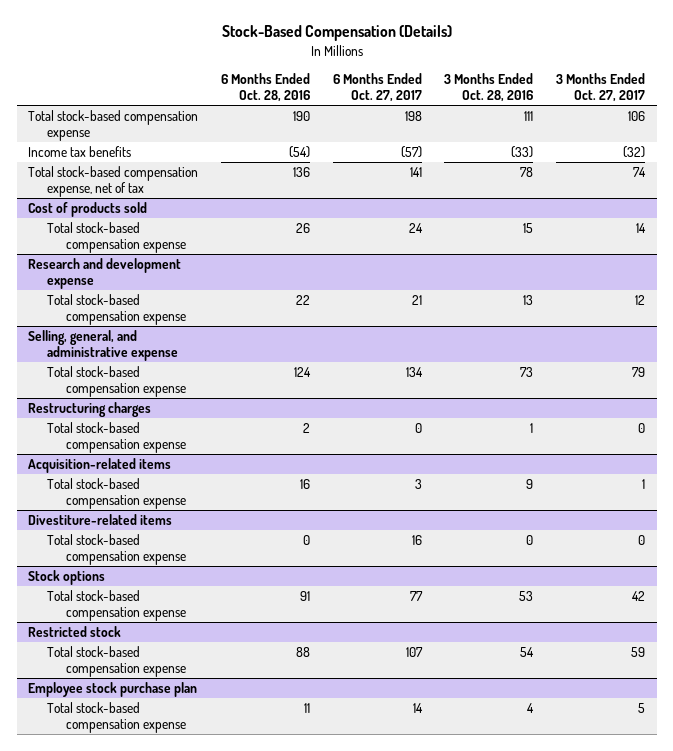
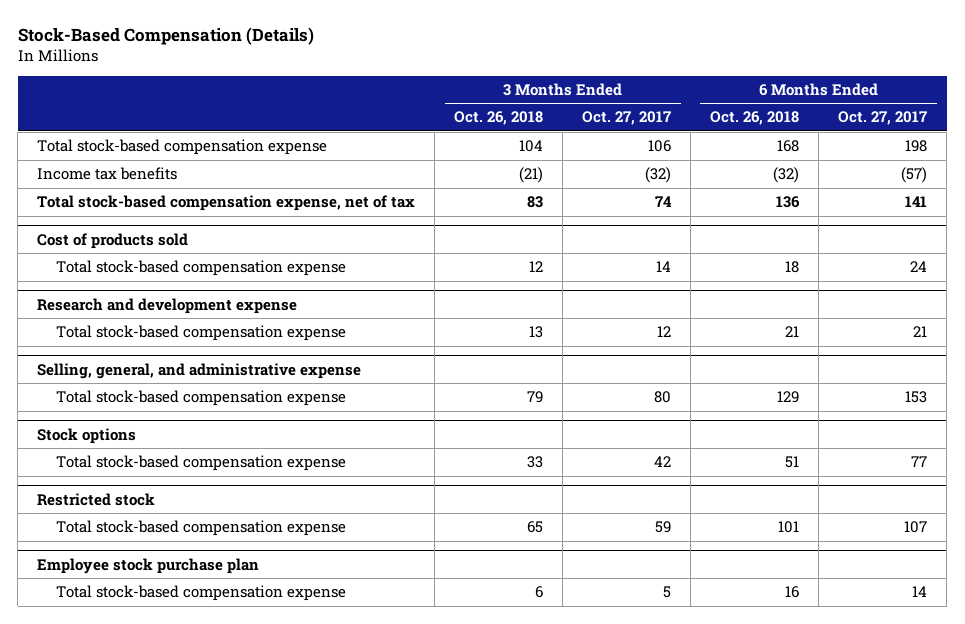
[220,72,310,103] 6 Months Ended Oct. 28, 2016 -> none
[444,72,534,103] 3 Months Ended Oct. 28, 2016 -> none
none -> [454,111,544,126] Oct. 26, 2018
none -> [710,111,800,126] Oct. 26, 2018
[28,401,152,417] Restructuring charges -> none
[47,421,187,454] Total stock-based compensation expense -> none
[28,457,172,473] Acquisition-related items -> none
[47,477,187,510] Total stock-based compensation expense -> none
[28,513,173,525] Divestiture-related items -> none
[47,533,187,566] Total stock-based compensation expense -> none
[405,366,423,377] 134 -> [905,391,928,404] 153
[632,366,646,377] 79 -> [654,391,672,404] 80

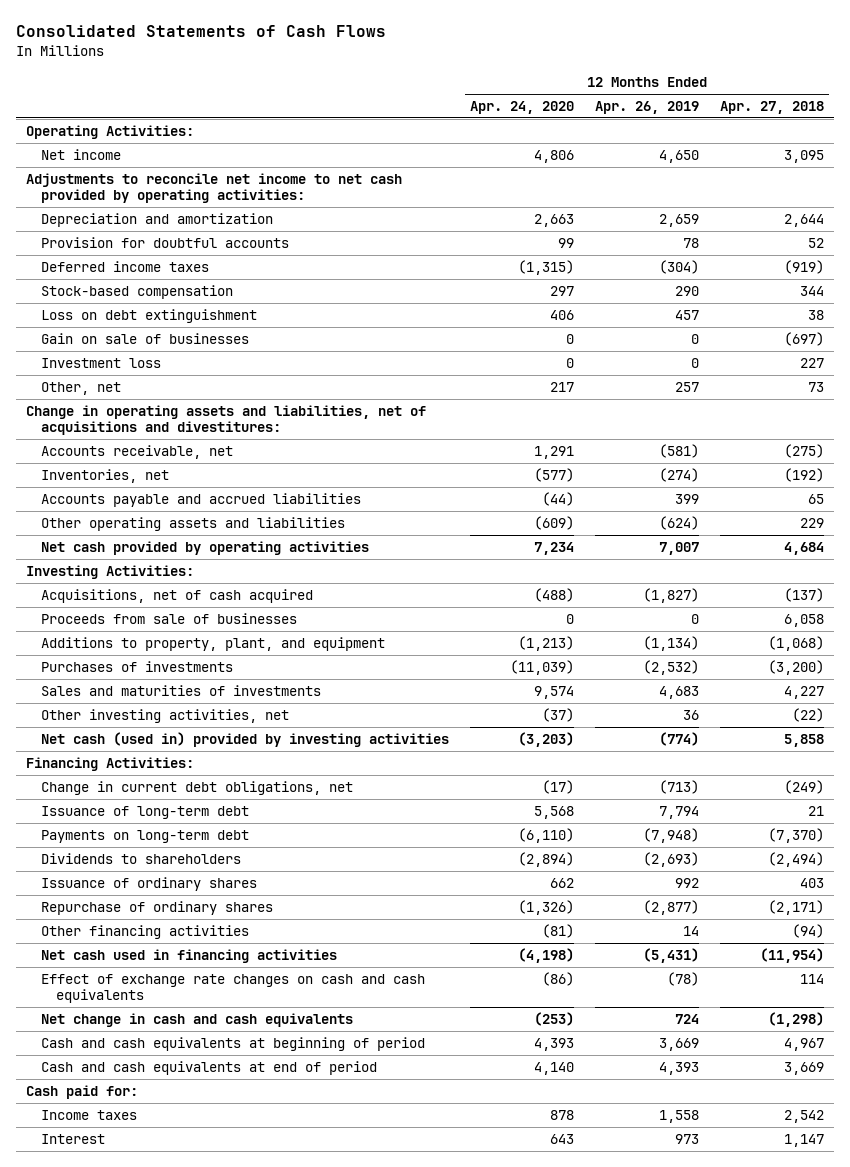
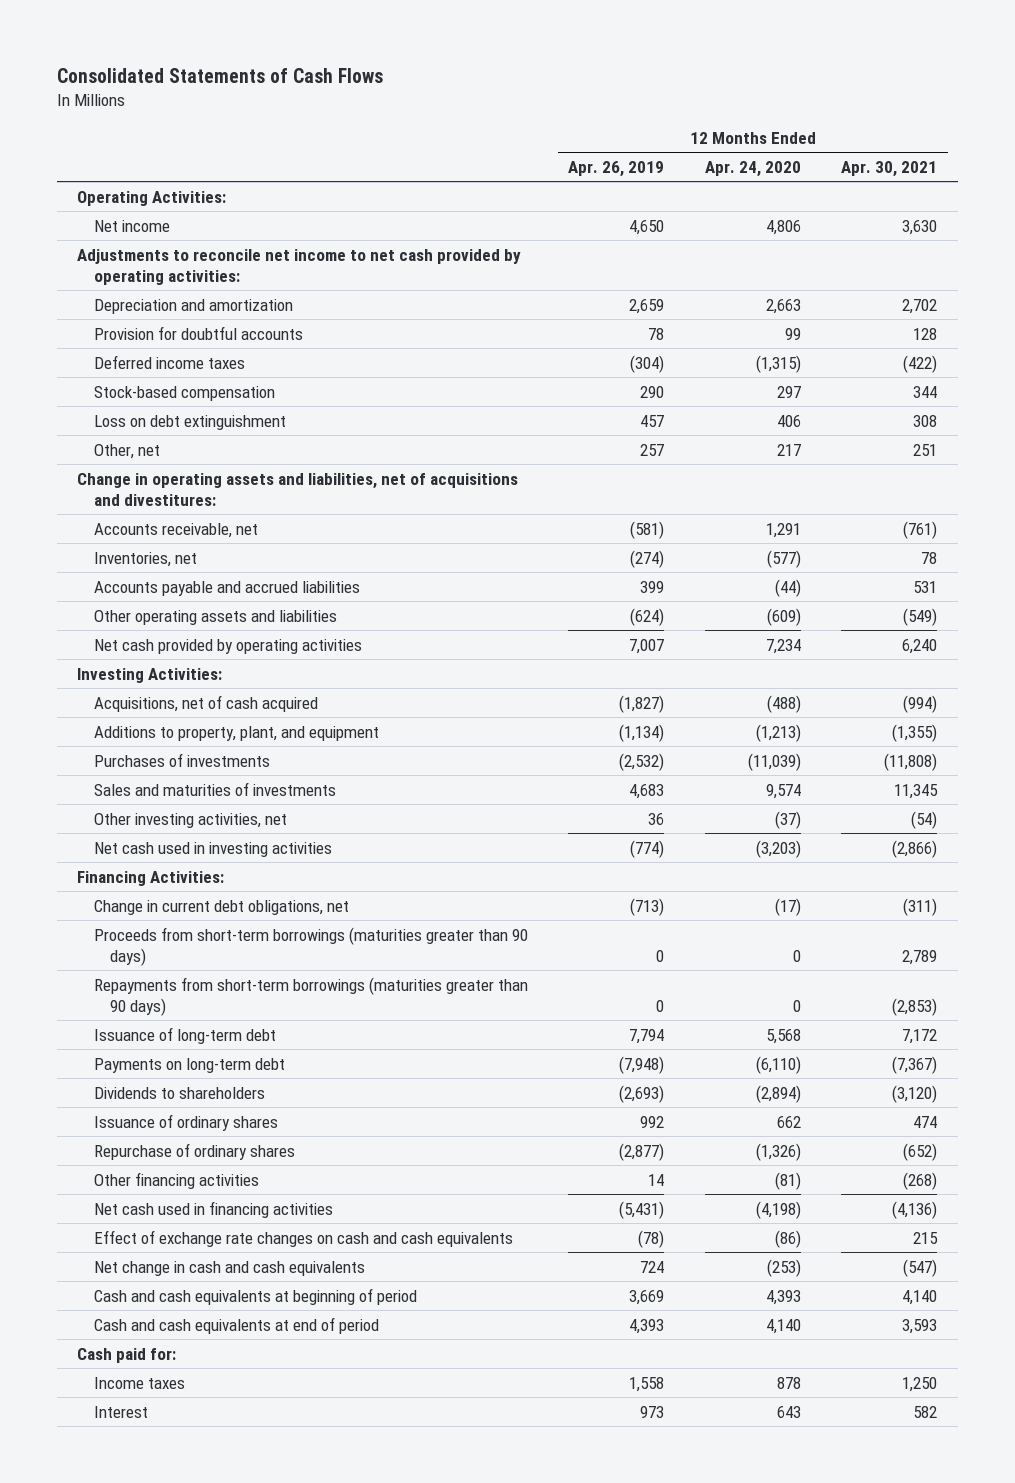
[719,100,824,114] Apr. 27, 2018 -> none
none -> [841,160,938,177] Apr. 30, 2021
[41,332,250,344] Gain on sale of businesses -> none
[41,357,162,368] Investment loss -> none
[41,612,298,624] Proceeds from sale of businesses -> none
[41,731,450,747] Net cash (used in) provided by investing activities -> [93,841,332,857] Net cash used in investing activities
none -> [93,926,528,966] Proceeds from short-term borrowings (maturities greater than 90 days)
none -> [93,976,528,1016] Repayments from short-term borrowings (maturities greater than 90 days)

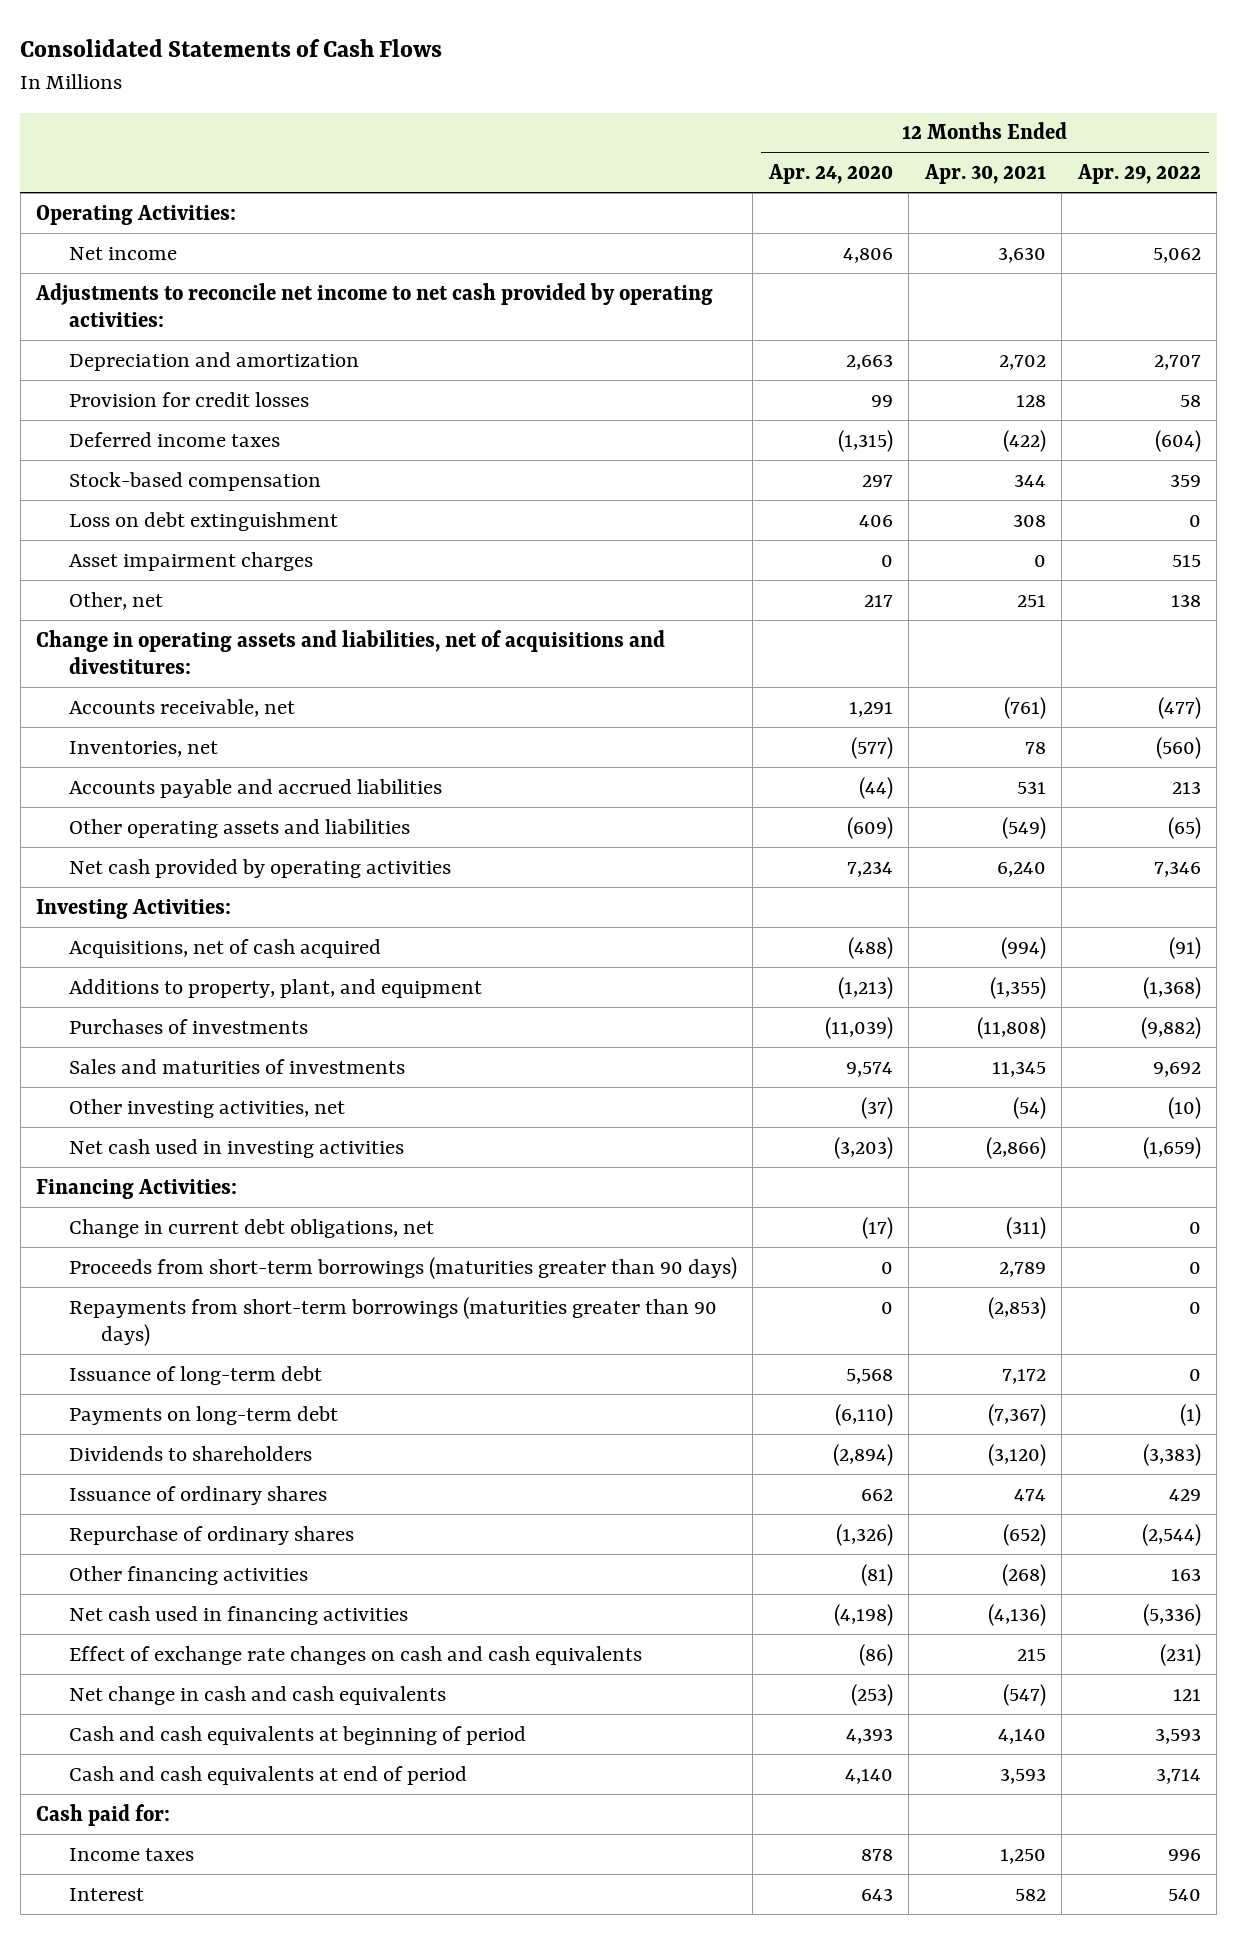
[568,160,665,177] Apr. 26, 2019 -> none
none -> [1076,163,1201,184] Apr. 29, 2022
[93,325,303,340] Provision for doubtful accounts -> [68,391,309,407] Provision for credit losses
none -> [68,551,313,571] Asset impairment charges

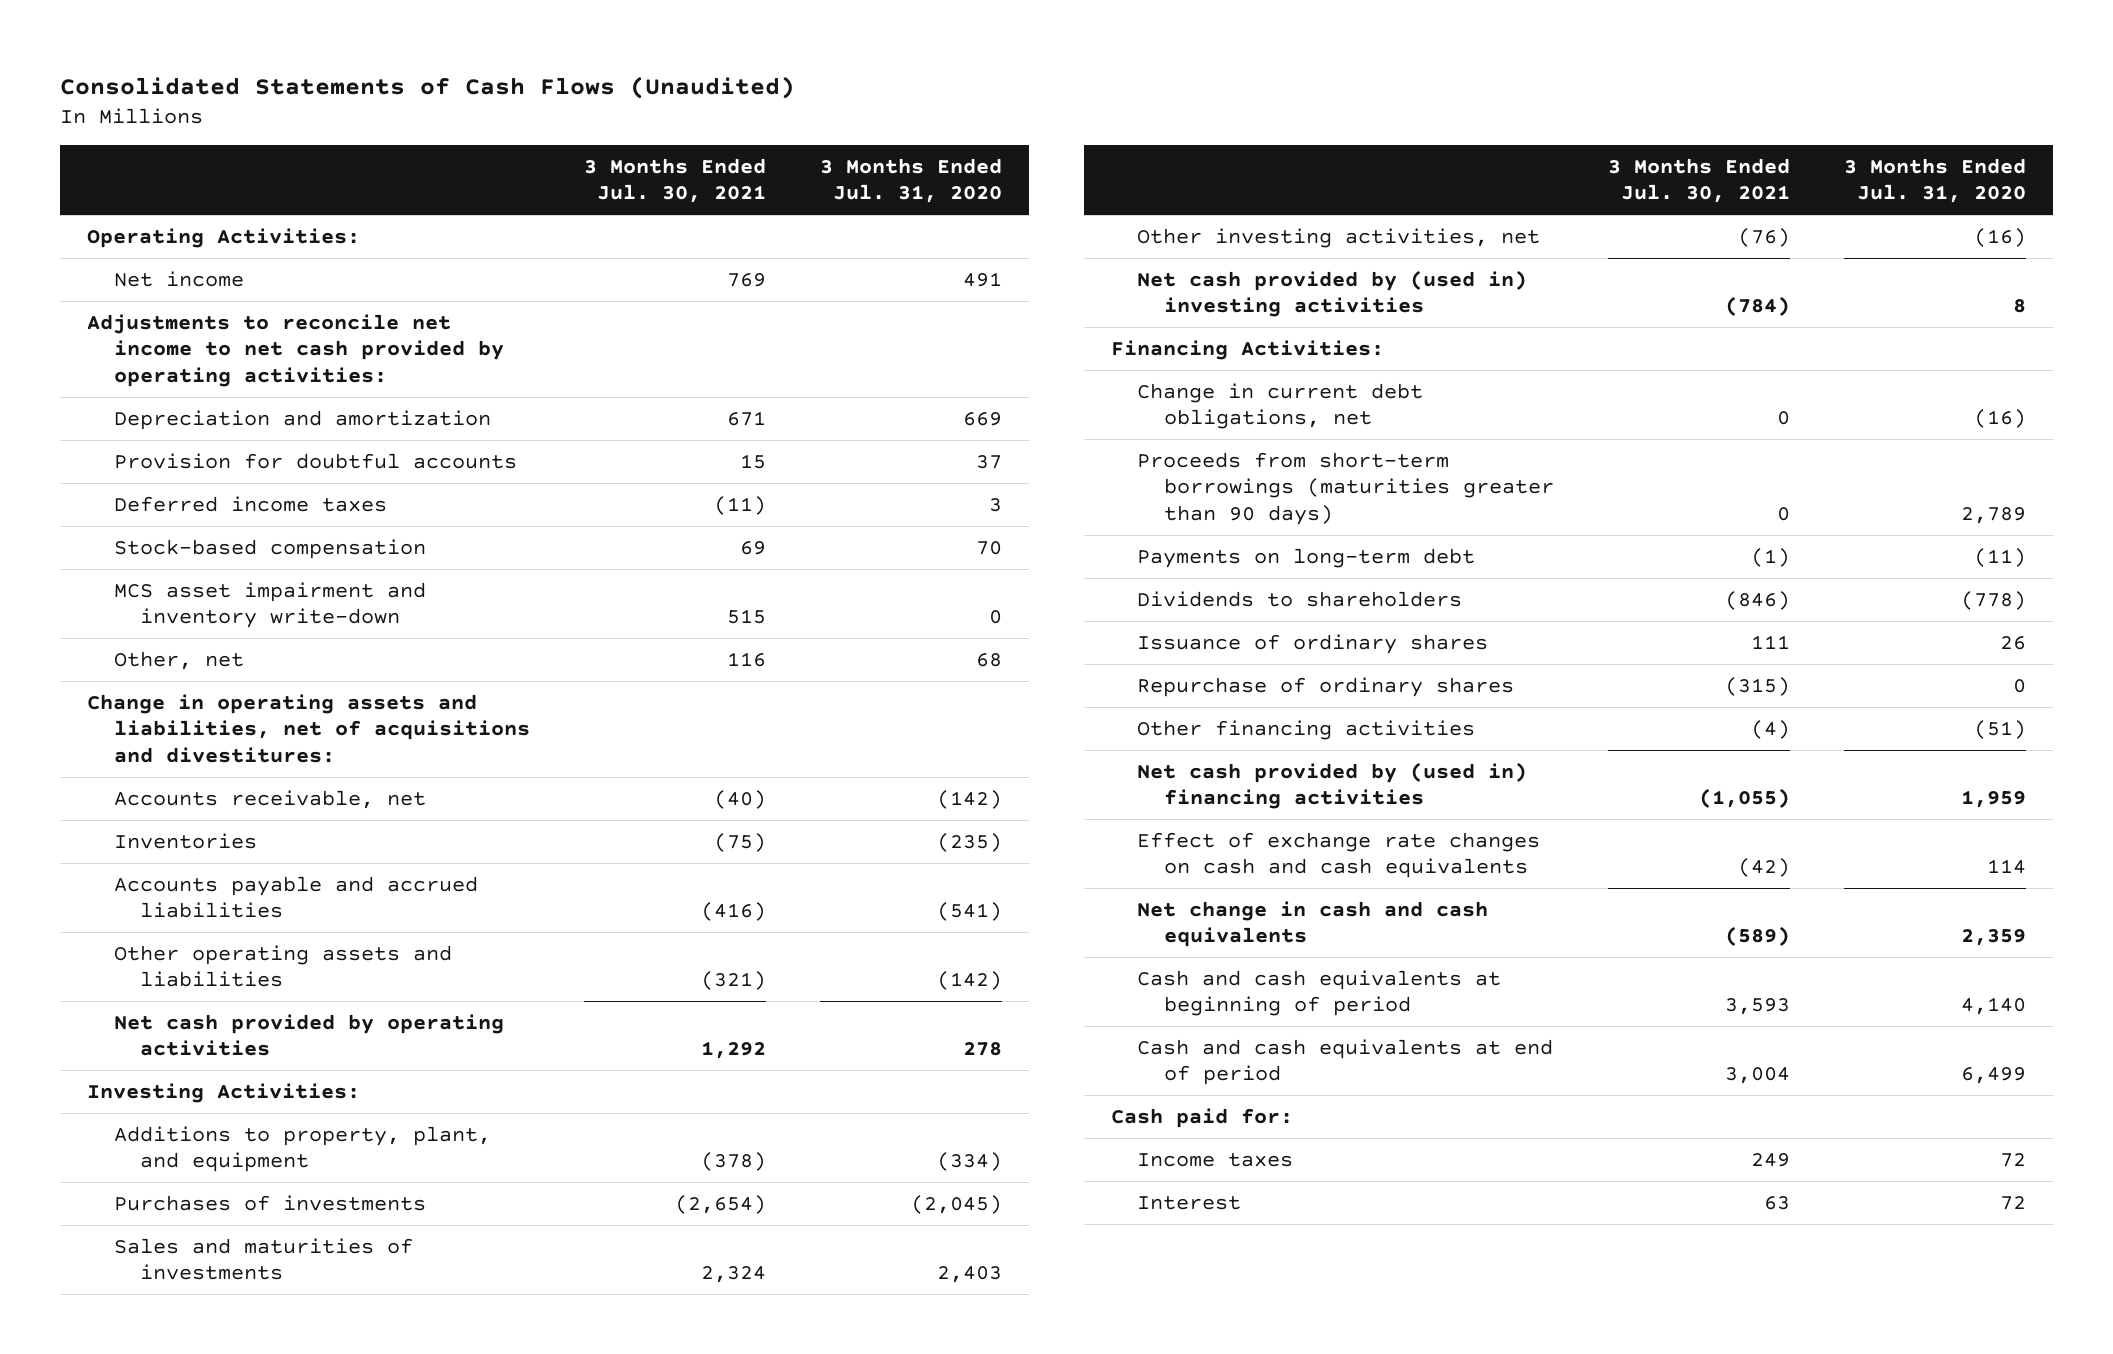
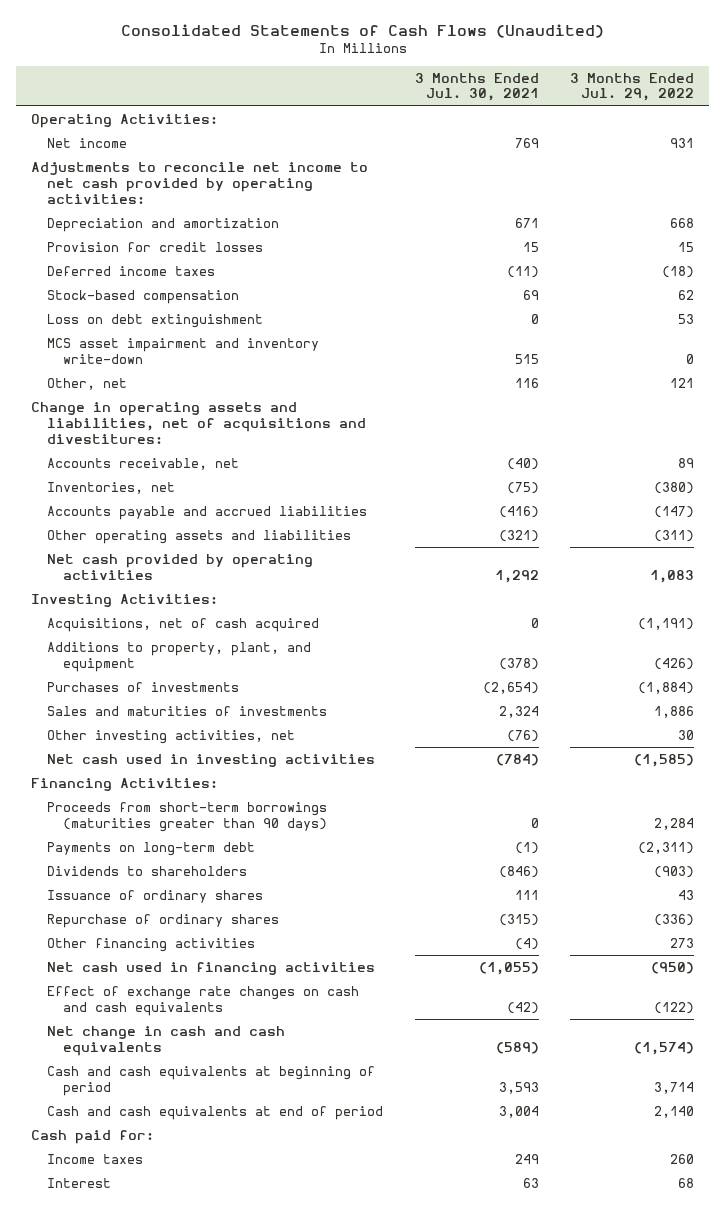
[820,158,1003,204] 3 Months Ended Jul. 31, 2020 -> none
none -> [569,72,694,102] 3 Months Ended Jul. 29, 2022
[113,452,517,469] Provision for doubtful accounts -> [47,241,264,252] Provision for credit losses
none -> [47,313,264,328] Loss on debt extinguishment
[113,832,257,849] Inventories -> [47,481,176,494] Inventories, net
none -> [47,617,320,632] Acquisitions, net of cash acquired
[1137,269,1528,318] Net cash provided by (used in) investing activities -> [47,753,376,767] Net cash used in investing activities
[1137,382,1424,430] Change in current debt obligations, net -> none
[1137,761,1528,810] Net cash provided by (used in) financing activities -> [47,961,376,975] Net cash used in financing activities

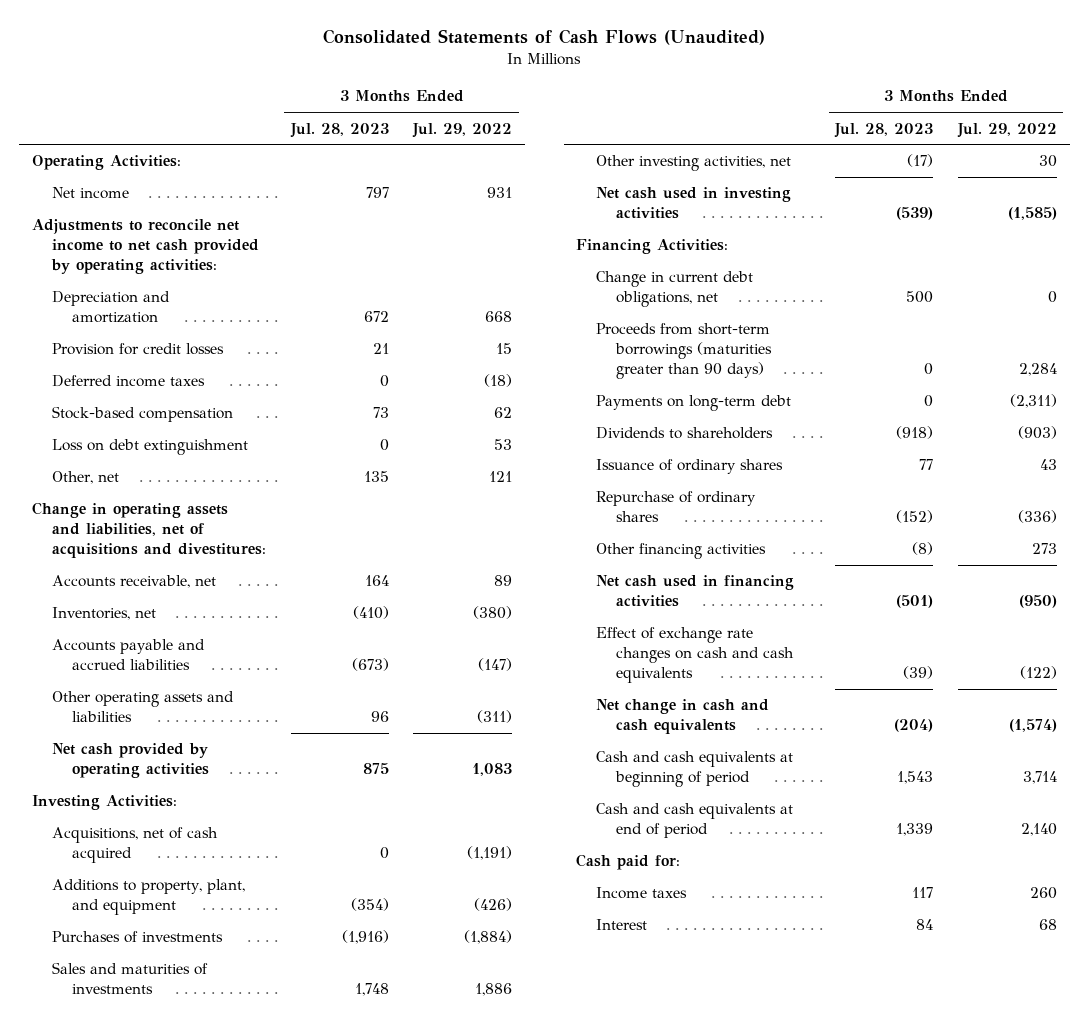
[414,72,539,102] 3 Months Ended Jul. 30, 2021 -> none
none -> [289,122,389,138] Jul. 28, 2023
[47,337,320,364] MCS asset impairment and inventory write-down -> none
none -> [596,271,754,308] Change in current debt obligations, net

